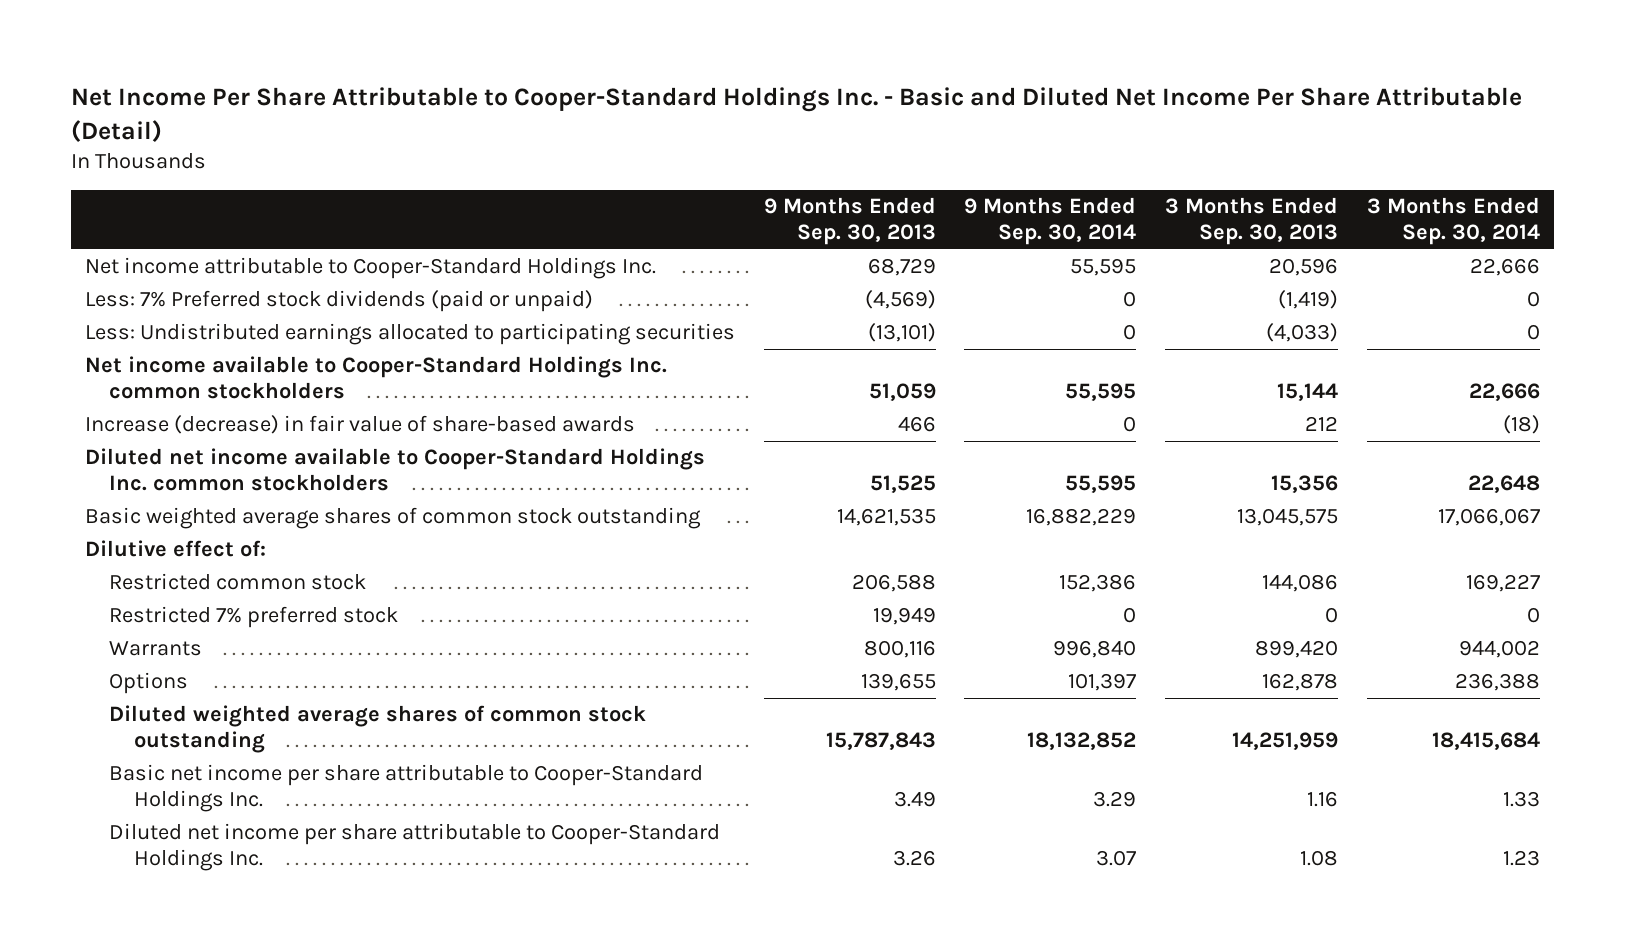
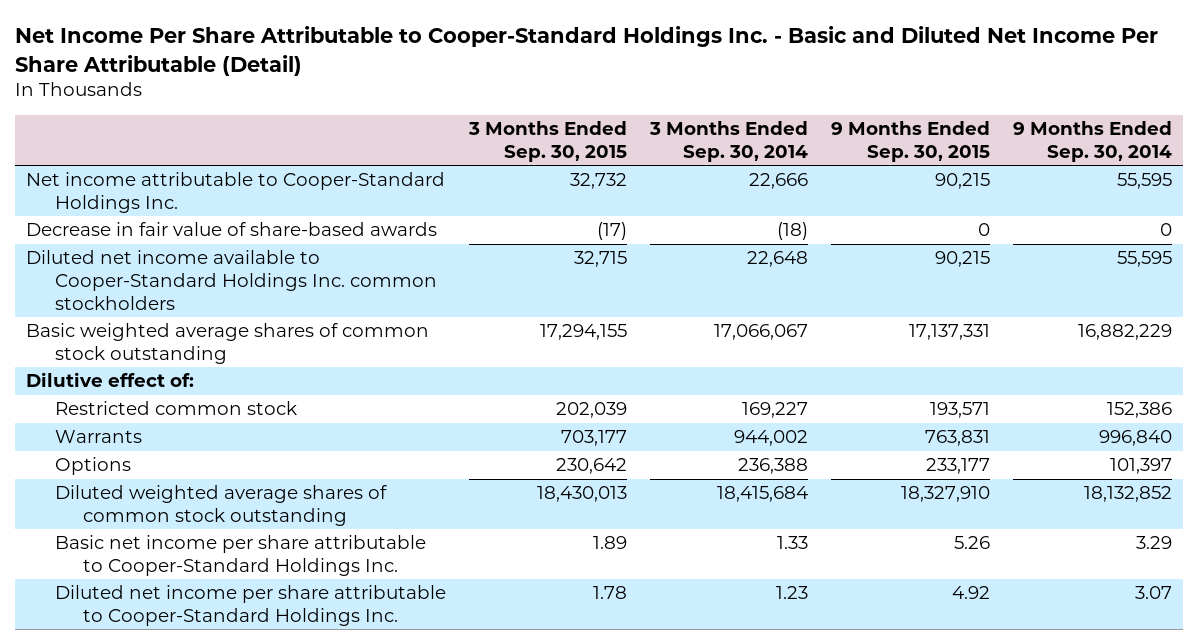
[763,197,936,246] 9 Months Ended Sep. 30, 2013 -> none
[1164,197,1338,246] 3 Months Ended Sep. 30, 2013 -> none
none -> [467,120,627,162] 3 Months Ended Sep. 30, 2015
none -> [830,120,990,162] 9 Months Ended Sep. 30, 2015
[85,290,594,313] Less: 7% Preferred stock dividends (paid or unpaid) -> none
[85,323,736,346] Less: Undistributed earnings allocated to participating securities -> none
[85,356,668,400] Net income available to Cooper-Standard Holdings Inc. common stockholders -> none
[85,415,636,435] Increase (decrease) in fair value of share-based awards -> [26,222,438,237] Decrease in fair value of share-based awards
[109,606,399,629] Restricted 7% preferred stock -> none

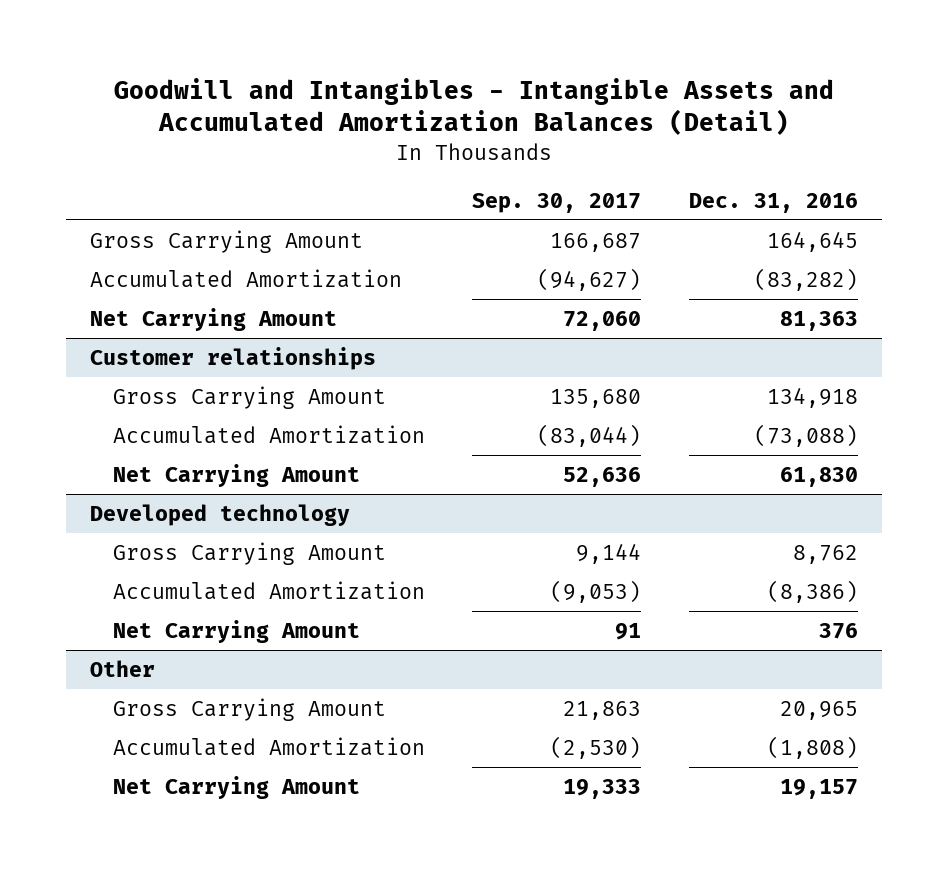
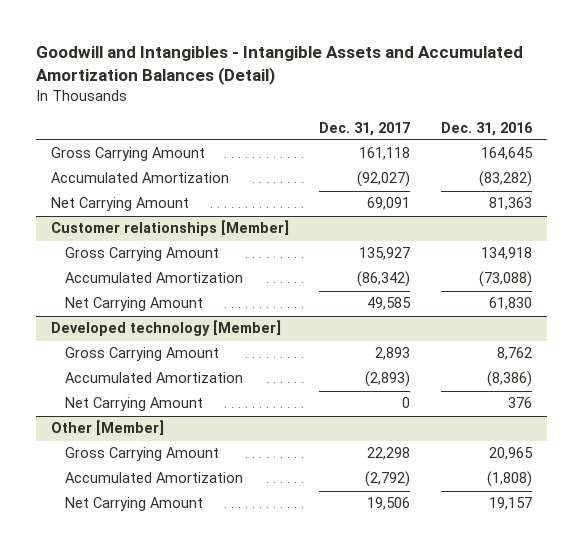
[472,192,642,213] Sep. 30, 2017 -> none
none -> [319,121,411,136] Dec. 31, 2017
[90,346,377,370] Customer relationships -> [50,220,289,237] Customer relationships [Member]
[90,503,351,526] Developed technology -> [50,320,281,337] Developed technology [Member]
[90,659,156,677] Other -> [50,420,164,436] Other [Member]

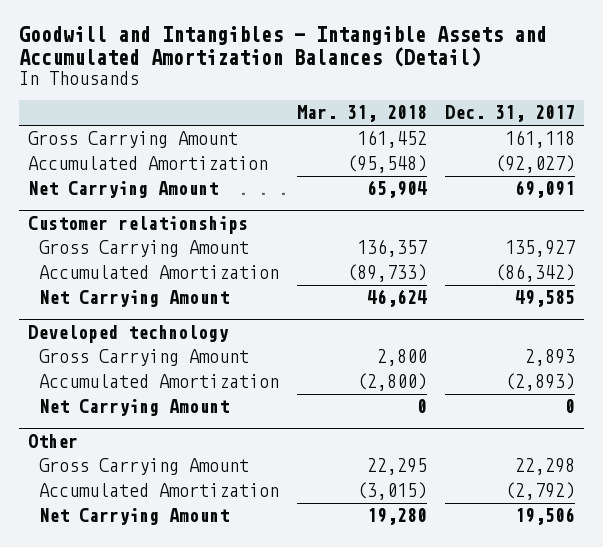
[440,121,533,136] Dec. 31, 2016 -> none
none -> [296,105,427,123] Mar. 31, 2018
[50,220,289,237] Customer relationships [Member] -> [28,215,249,234] Customer relationships
[50,320,281,337] Developed technology [Member] -> [28,324,230,343] Developed technology
[50,420,164,436] Other [Member] -> [28,433,79,448] Other

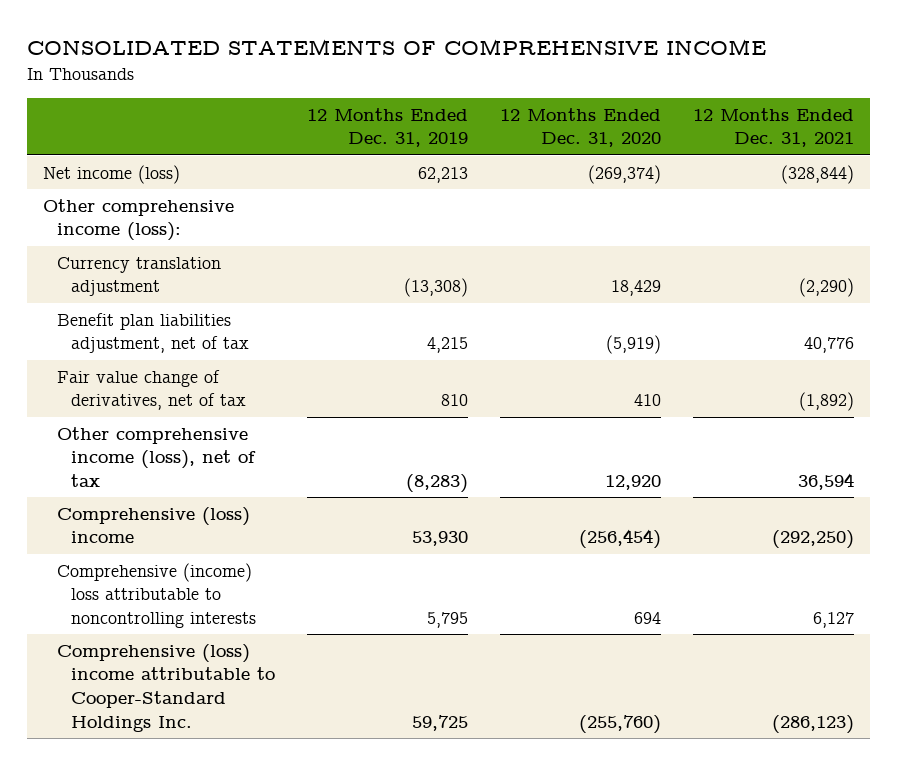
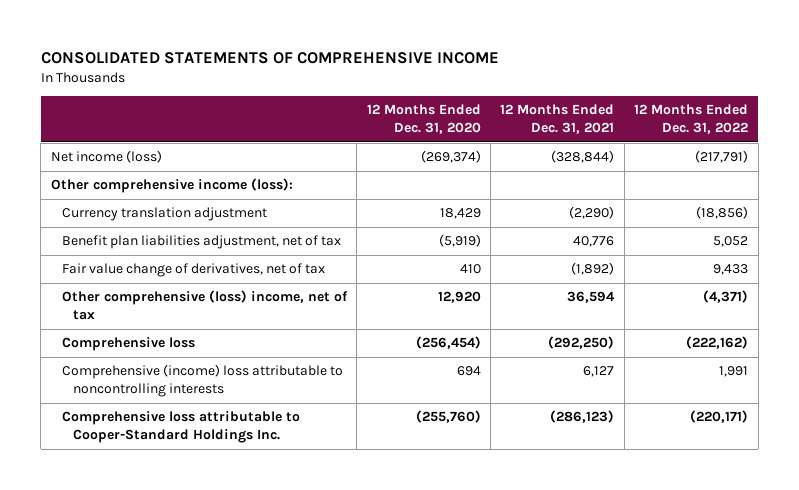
[307,107,469,148] 12 Months Ended Dec. 31, 2019 -> none
none -> [634,104,749,135] 12 Months Ended Dec. 31, 2022
[56,426,257,488] Other comprehensive income (loss), net of tax -> [61,290,348,321] Other comprehensive (loss) income, net of tax
[56,506,250,544] Comprehensive (loss) income -> [61,337,195,352] Comprehensive loss
[56,643,276,732] Comprehensive (loss) income attributable to Cooper-Standard Holdings Inc. -> [61,411,300,444] Comprehensive loss attributable to Cooper-Standard Holdings Inc.

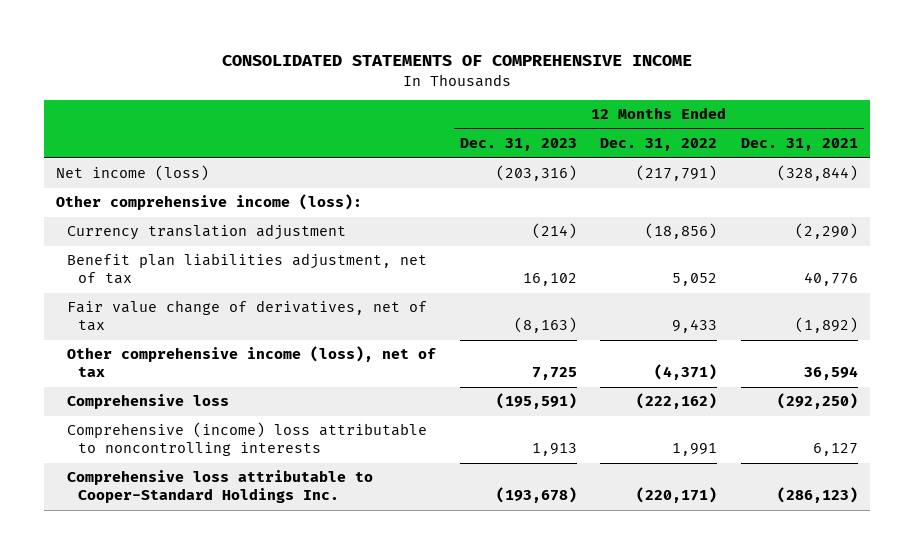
[366,104,481,135] 12 Months Ended Dec. 31, 2020 -> none
none -> [459,138,577,152] Dec. 31, 2023
[61,290,348,321] Other comprehensive (loss) income, net of tax -> [66,346,436,378] Other comprehensive income (loss), net of tax

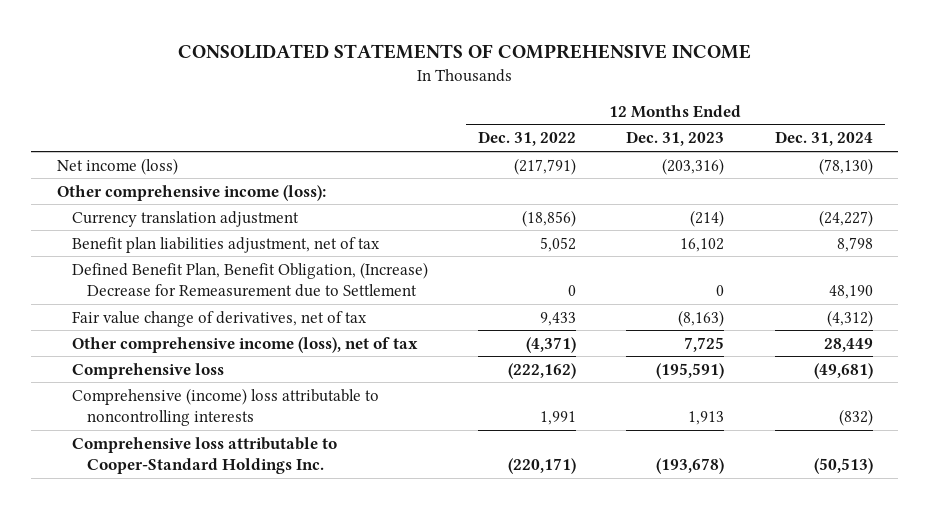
[741,138,859,152] Dec. 31, 2021 -> none
none -> [774,131,873,147] Dec. 31, 2024
none -> [71,261,428,298] Defined Benefit Plan, Benefit Obligation, (Increase) Decrease for Remeasurement due to Settlement

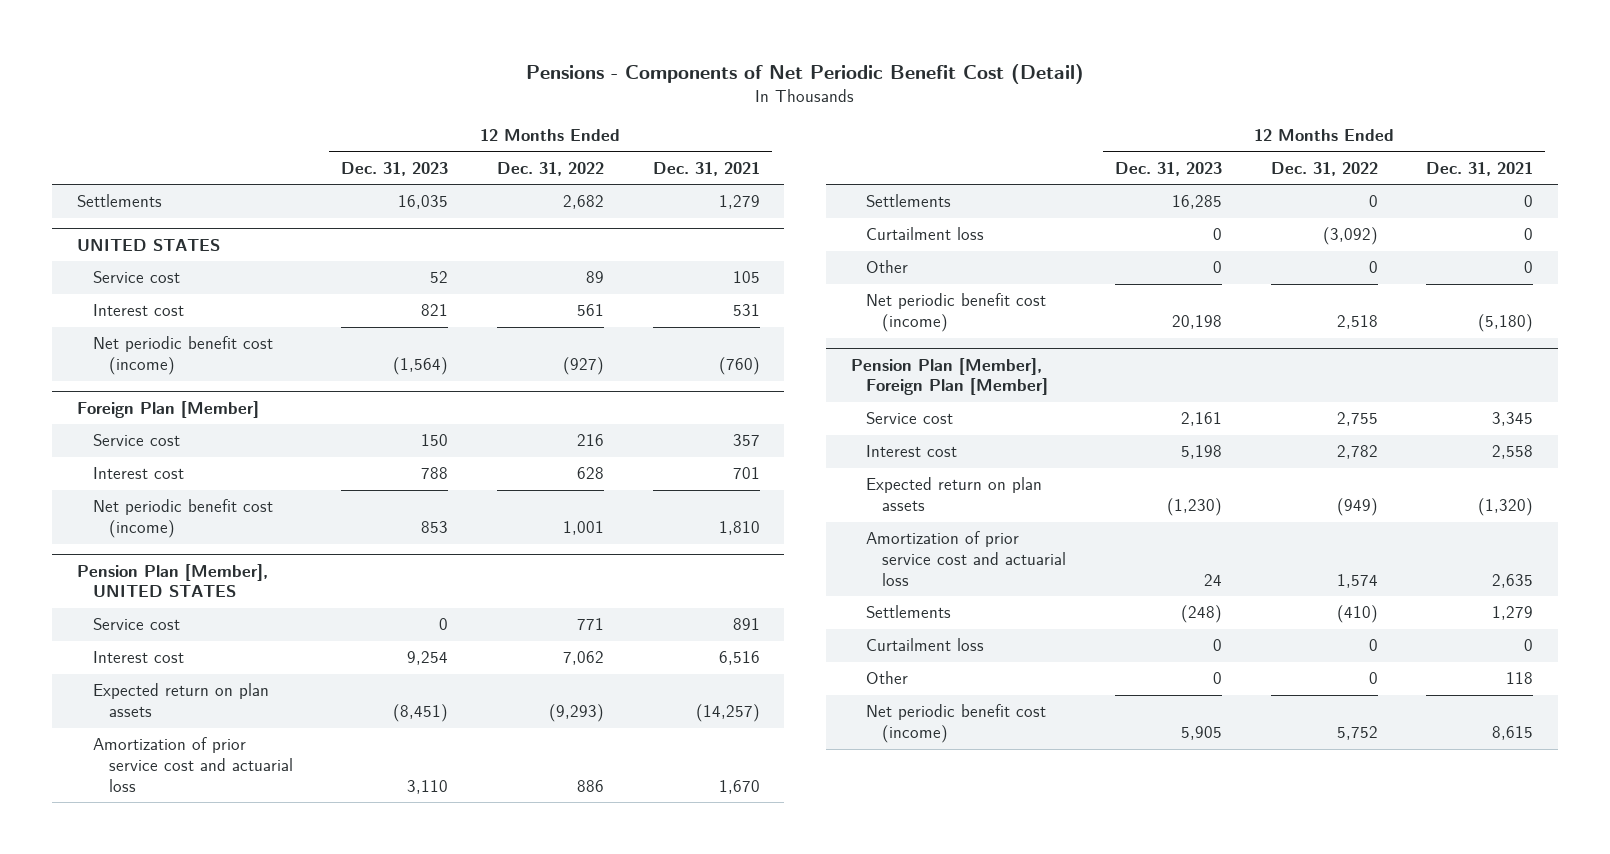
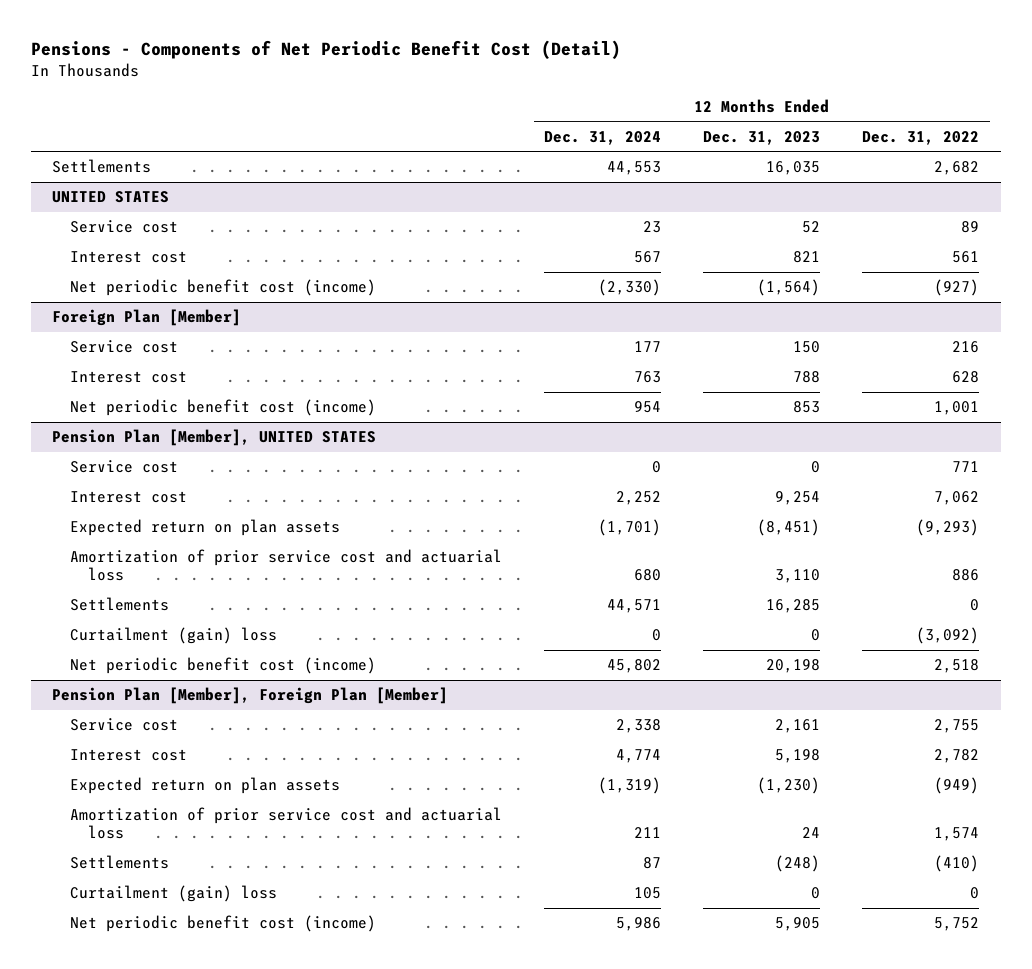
[652,161,760,176] Dec. 31, 2021 -> none
none -> [544,130,662,145] Dec. 31, 2024
[866,260,909,274] Other -> none
[866,227,985,241] Curtailment loss -> [69,627,277,645] Curtailment (gain) loss
[866,671,909,685] Other -> none
[866,638,985,652] Curtailment loss -> [69,885,277,903] Curtailment (gain) loss

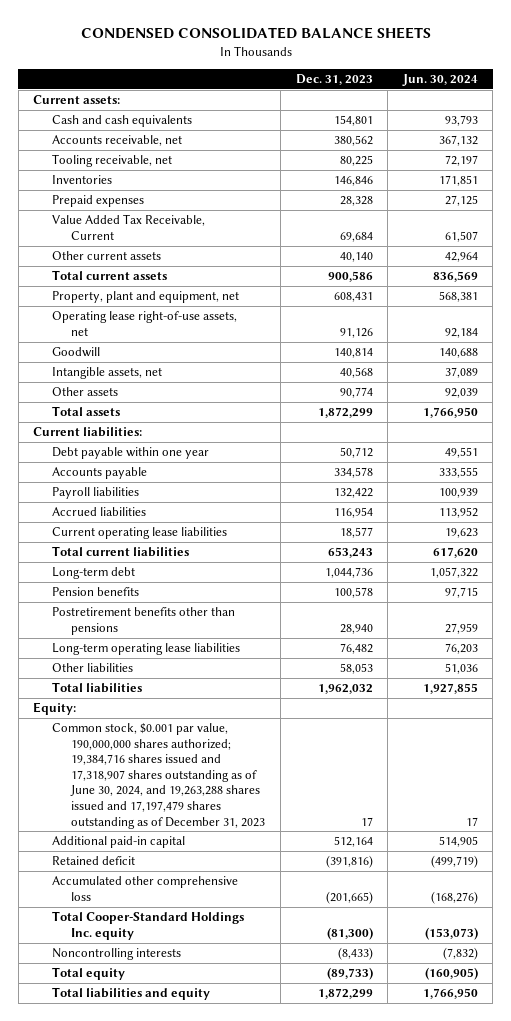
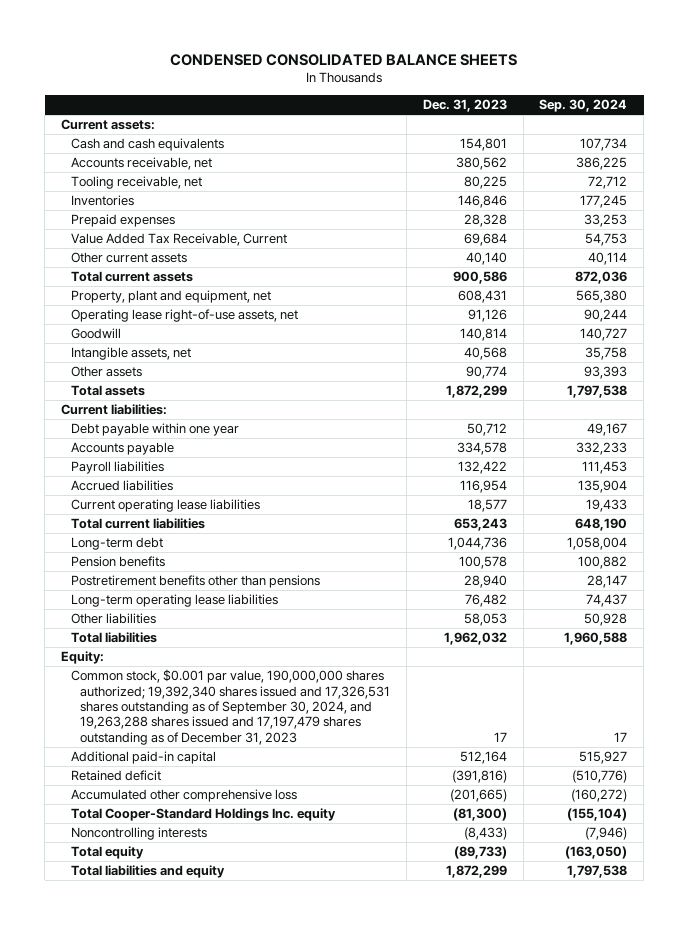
[401,74,478,87] Jun. 30, 2024 -> none
none -> [539,99,628,113] Sep. 30, 2024
[52,723,266,829] Common stock, $0.001 par value, 190,000,000 shares authorized; 19,384,716 shares issued and 17,318,907 shares outstanding as of June 30, 2024, and 19,263,288 shares issued and 17,197,479 shares outstanding as of December 31, 2023 -> [70,669,391,745] Common stock, $0.001 par value, 190,000,000 shares authorized; 19,392,340 shares issued and 17,326,531 shares outstanding as of September 30, 2024, and 19,263,288 shares issued and 17,197,479 shares outstanding as of December 31, 2023

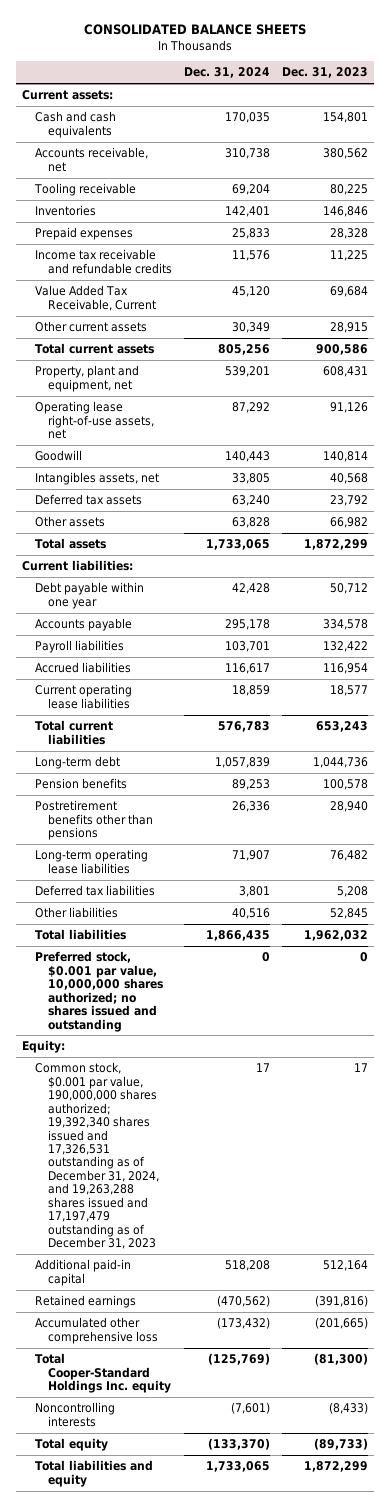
[170,53,518,66] CONDENSED CONSOLIDATED BALANCE SHEETS -> [84,24,307,36] CONSOLIDATED BALANCE SHEETS
[539,99,628,113] Sep. 30, 2024 -> none
none -> [184,67,271,79] Dec. 31, 2024
[70,176,202,190] Tooling receivable, net -> [34,183,137,197] Tooling receivable
none -> [35,249,173,274] Income tax receivable and refundable credits
[465,252,507,266] 40,140 -> [330,322,369,334] 28,915
[70,347,191,361] Intangible assets, net -> [35,472,160,486] Intangibles assets, net
none -> [35,494,143,506] Deferred tax assets
[465,366,507,380] 90,774 -> [330,517,369,529] 66,982
none -> [35,885,156,897] Deferred tax liabilities
[463,613,507,627] 58,053 -> [330,908,369,920] 52,845
none -> [35,951,164,1032] Preferred stock, $0.001 par value, 10,000,000 shares authorized; no shares issued and outstanding
[70,669,391,745] Common stock, $0.001 par value, 190,000,000 shares authorized; 19,392,340 shares issued and 17,326,531 shares outstanding as of September 30, 2024, and 19,263,288 shares issued and 17,197,479 shares outstanding as of December 31, 2023 -> [35,1062,160,1250] Common stock, $0.001 par value, 190,000,000 shares authorized; 19,392,340 shares issued and 17,326,531 outstanding as of December 31, 2024, and 19,263,288 shares issued and 17,197,479 outstanding as of December 31, 2023
[70,770,161,782] Retained deficit -> [35,1295,137,1309] Retained earnings

